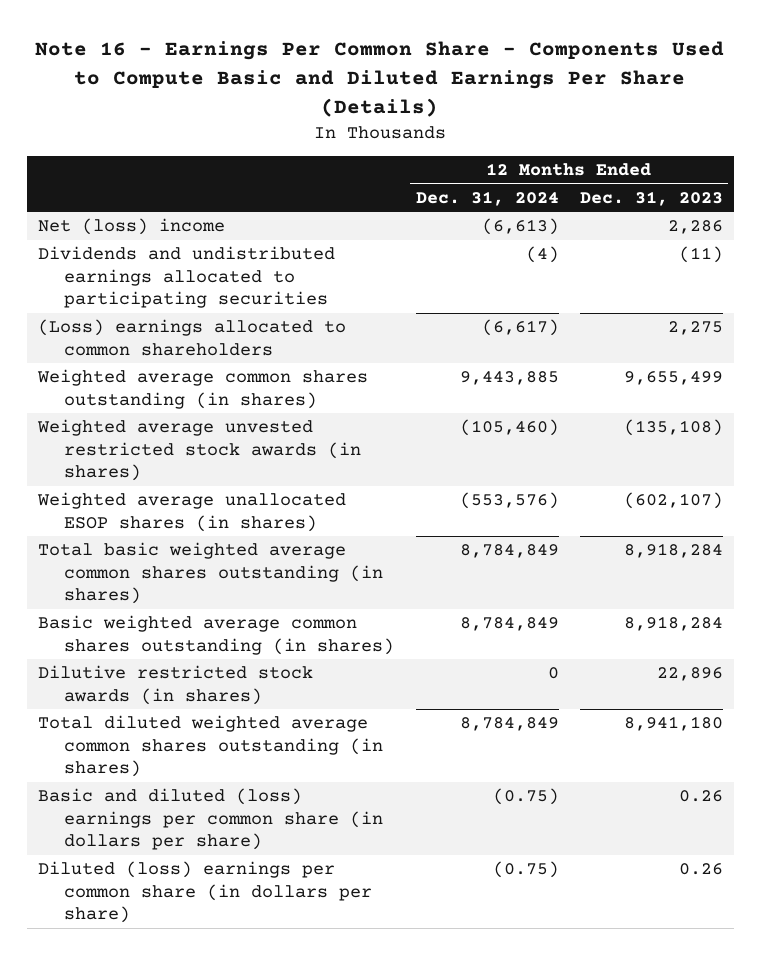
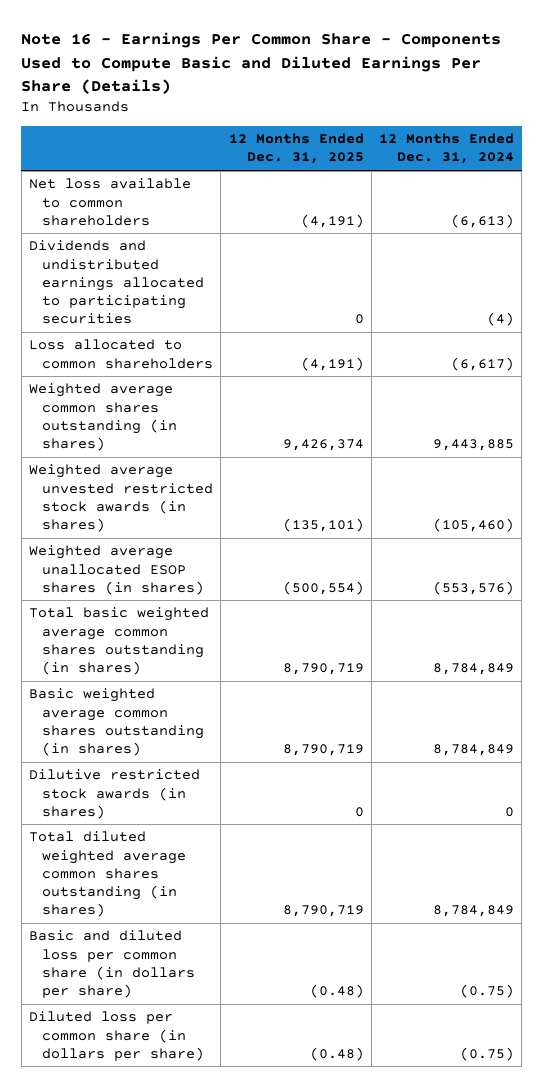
[580,190,724,206] Dec. 31, 2023 -> none
none -> [228,133,364,165] 12 Months Ended Dec. 31, 2025
[37,218,225,236] Net (loss) income -> [28,178,191,226] Net loss available to common shareholders
[37,319,346,356] (Loss) earnings allocated to common shareholders -> [28,339,214,369] Loss allocated to common shareholders
[37,788,384,851] Basic and diluted (loss) earnings per common share (in dollars per share) -> [28,930,196,998] Basic and diluted loss per common share (in dollars per share)
[37,861,373,924] Diluted (loss) earnings per common share (in dollars per share) -> [28,1011,205,1061] Diluted loss per common share (in dollars per share)

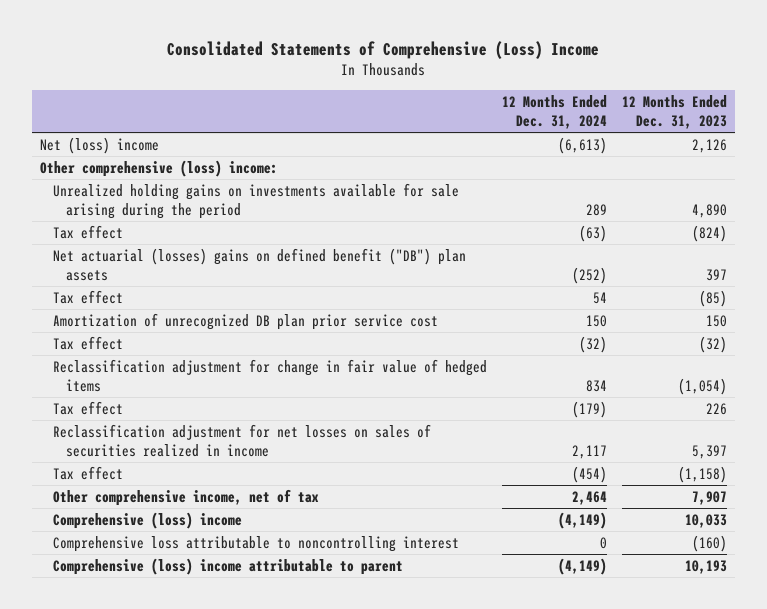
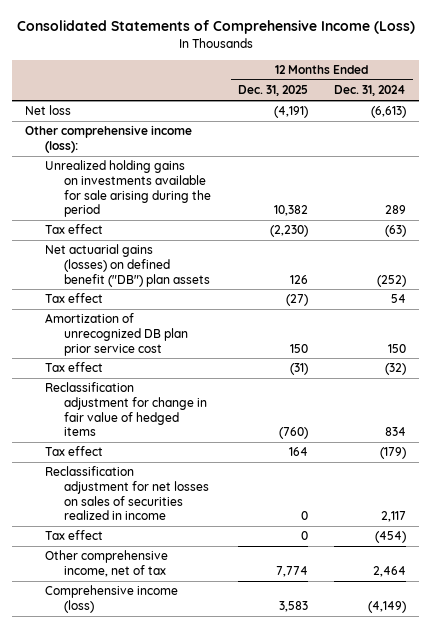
[167,41,600,60] Consolidated Statements of Comprehensive (Loss) Income -> [16,19,415,34] Consolidated Statements of Comprehensive Income (Loss)
[622,94,728,129] 12 Months Ended Dec. 31, 2023 -> none
none -> [237,85,308,97] Dec. 31, 2025
[39,136,159,154] Net (loss) income -> [25,105,72,116] Net loss
[39,159,278,177] Other comprehensive (loss) income: -> [25,125,193,154] Other comprehensive income (loss):
[52,247,466,282] Net actuarial (losses) gains on defined benefit ("DB") plan assets -> [44,244,211,287] Net actuarial gains (losses) on defined benefit ("DB") plan assets
[52,535,459,552] Comprehensive loss attributable to noncontrolling interest -> none
[52,557,403,575] Comprehensive (loss) income attributable to parent -> none
[52,511,242,529] Comprehensive (loss) income -> [44,585,178,614] Comprehensive income (loss)

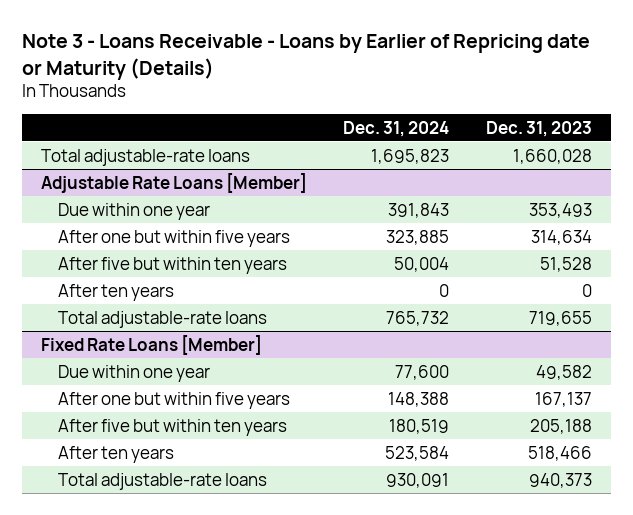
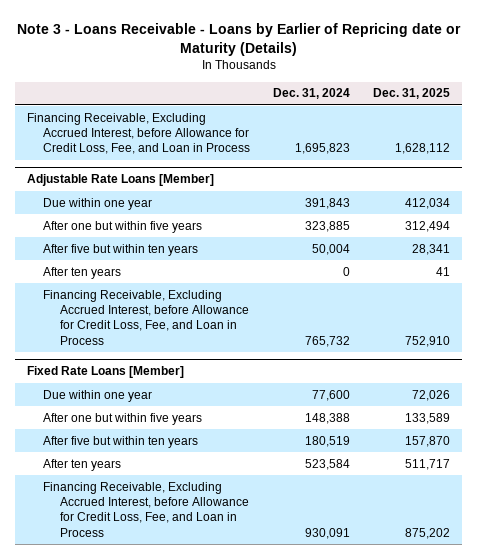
[486,120,593,137] Dec. 31, 2023 -> none
none -> [373,88,451,100] Dec. 31, 2025
[40,148,250,166] Total adjustable-rate loans -> [26,112,251,155] Financing Receivable, Excluding Accrued Interest, before Allowance for Credit Loss, Fee, and Loan in Process
[58,310,268,328] Total adjustable-rate loans -> [43,289,249,345] Financing Receivable, Excluding Accrued Interest, before Allowance for Credit Loss, Fee, and Loan in Process
[58,472,268,490] Total adjustable-rate loans -> [43,481,249,537] Financing Receivable, Excluding Accrued Interest, before Allowance for Credit Loss, Fee, and Loan in Process

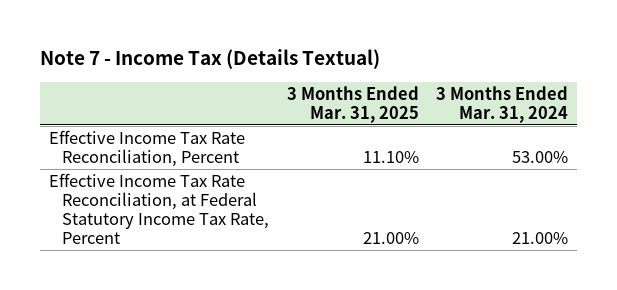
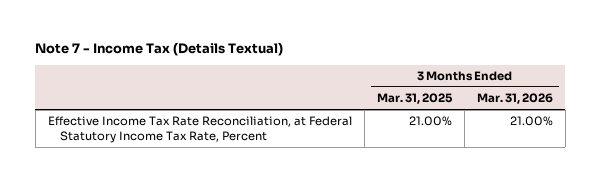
[435,85,568,123] 3 Months Ended Mar. 31, 2024 -> none
none -> [476,93,553,105] Mar. 31, 2026
[48,129,245,168] Effective Income Tax Rate Reconciliation, Percent -> none

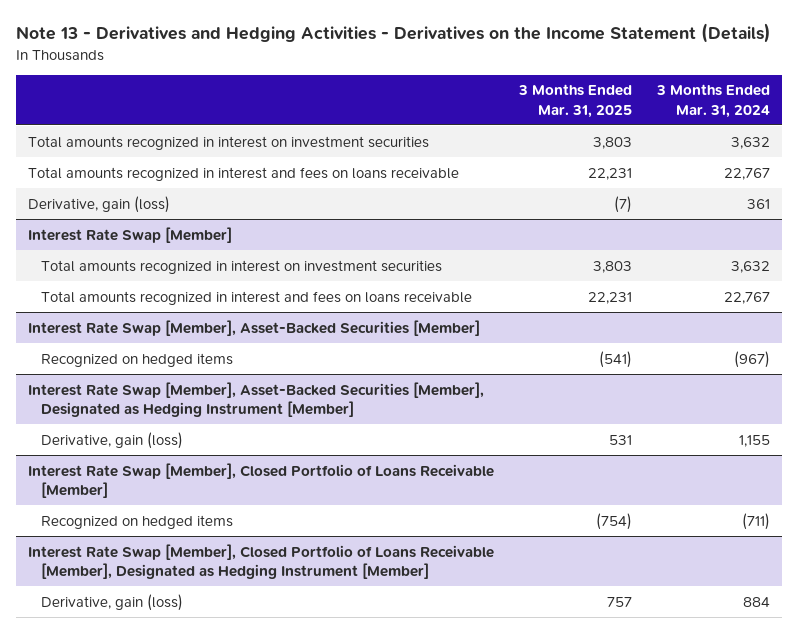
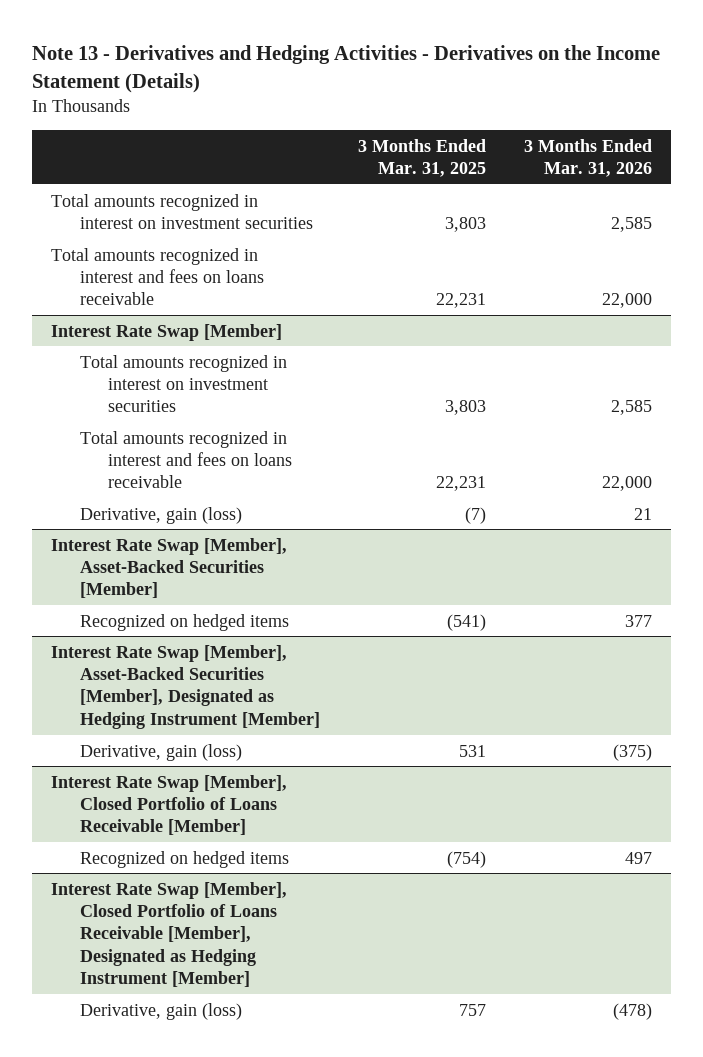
[655,84,770,118] 3 Months Ended Mar. 31, 2024 -> none
none -> [523,138,652,178] 3 Months Ended Mar. 31, 2026
[28,195,171,213] Derivative, gain (loss) -> none
none -> [79,506,242,524] Derivative, gain (loss)

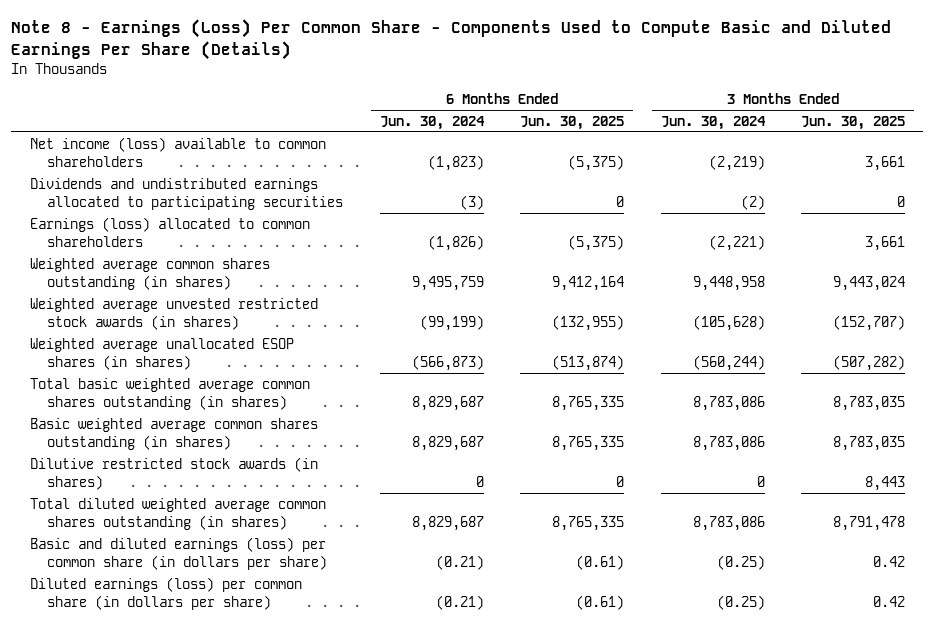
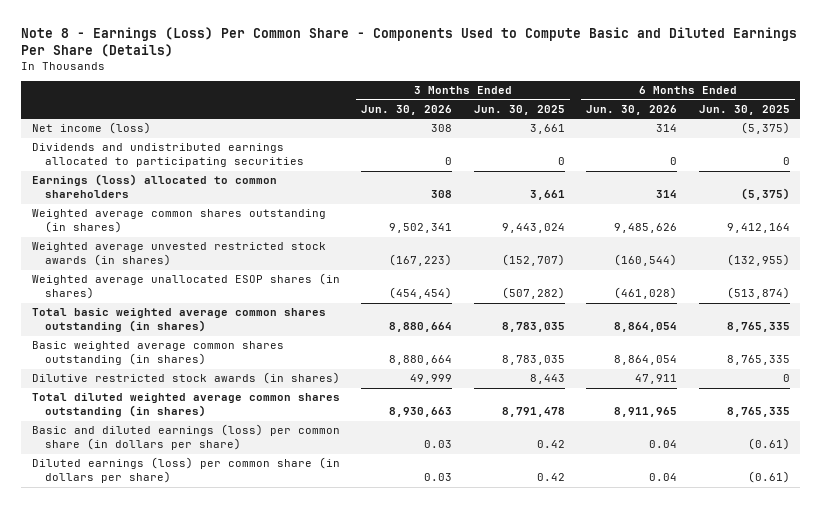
[379,115,485,130] Jun. 30, 2024 -> none
[660,115,766,130] Jun. 30, 2024 -> none
none -> [361,104,453,115] Jun. 30, 2026
none -> [586,104,678,115] Jun. 30, 2026
[29,136,326,167] Net income (loss) available to common shareholders -> [31,122,151,135] Net income (loss)

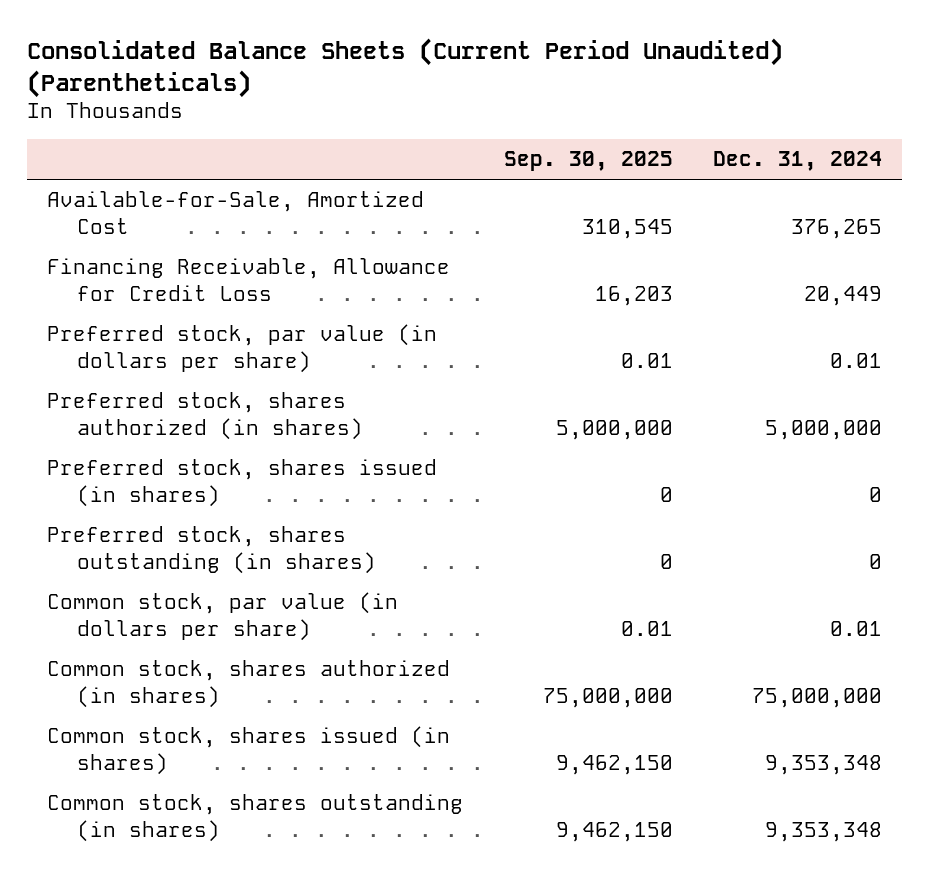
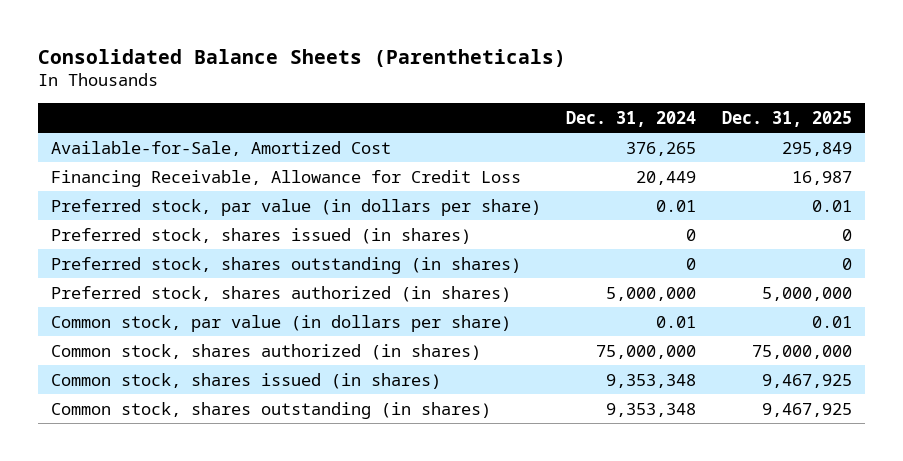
[27,37,784,98] Consolidated Balance Sheets (Current Period Unaudited) (Parentheticals) -> [37,48,566,67] Consolidated Balance Sheets (Parentheticals)
[503,150,673,171] Sep. 30, 2025 -> none
none -> [722,110,853,127] Dec. 31, 2025
[47,392,363,440] Preferred stock, shares authorized (in shares) -> [50,285,511,302] Preferred stock, shares authorized (in shares)

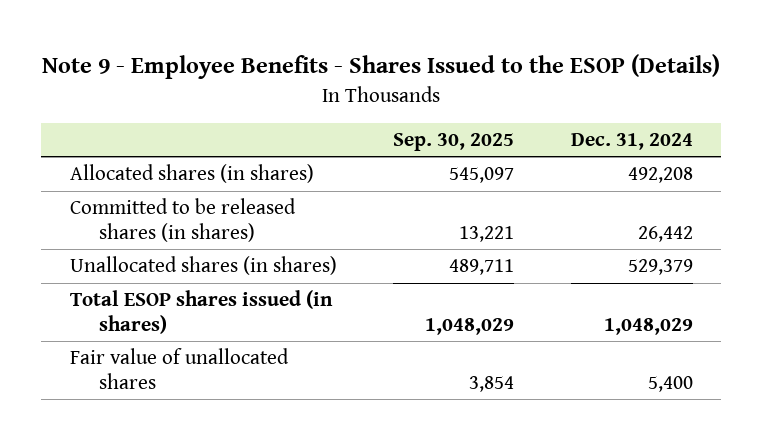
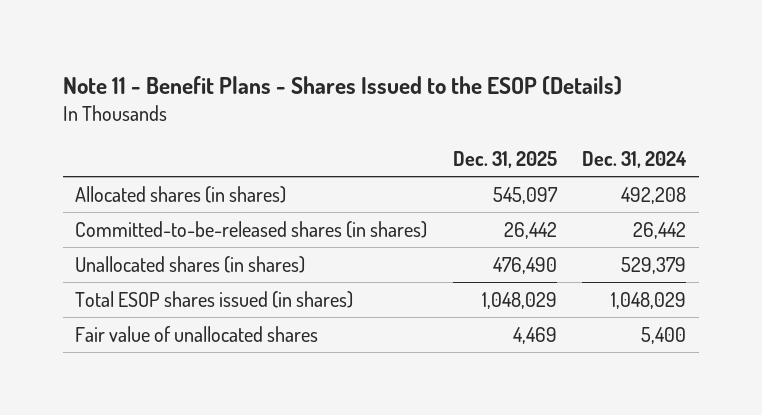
[42,54,721,80] Note 9 - Employee Benefits - Shares Issued to the ESOP (Details) -> [62,75,622,95] Note 11 - Benefit Plans - Shares Issued to the ESOP (Details)
[393,132,515,151] Sep. 30, 2025 -> none
none -> [452,151,557,169] Dec. 31, 2025
[69,198,296,243] Committed to be released shares (in shares) -> [75,221,428,239] Committed-to-be-released shares (in shares)

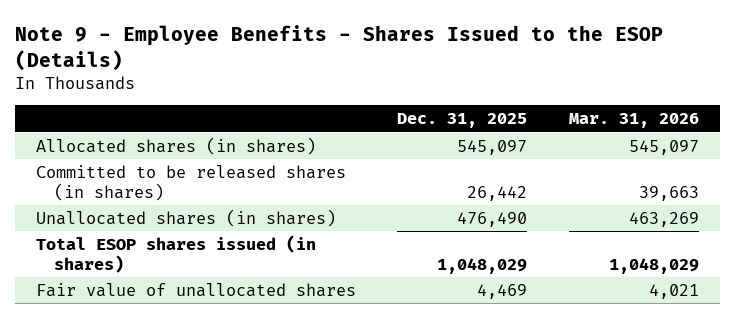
[62,75,622,95] Note 11 - Benefit Plans - Shares Issued to the ESOP (Details) -> [15,25,664,71] Note 9 - Employee Benefits - Shares Issued to the ESOP (Details)
[582,151,688,169] Dec. 31, 2024 -> none
none -> [568,113,699,129] Mar. 31, 2026
[75,221,428,239] Committed-to-be-released shares (in shares) -> [36,164,347,201] Committed to be released shares (in shares)

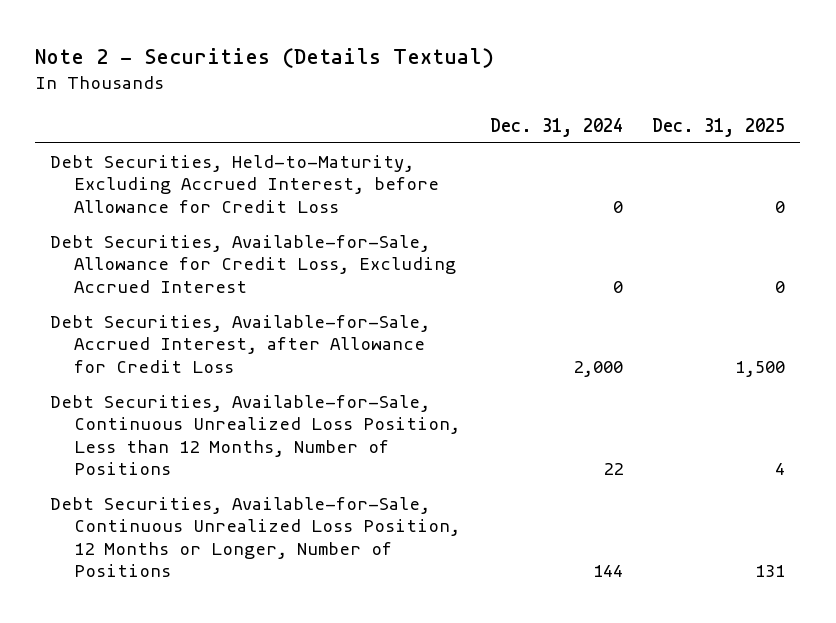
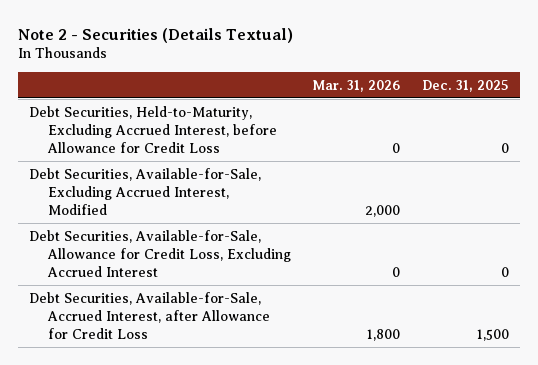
[489,117,623,137] Dec. 31, 2024 -> none
none -> [312,79,401,92] Mar. 31, 2026
none -> [28,167,261,215] Debt Securities, Available-for-Sale, Excluding Accrued Interest, Modified
[50,394,461,476] Debt Securities, Available-for-Sale, Continuous Unrealized Loss Position, Less than 12 Months, Number of Positions -> none
[50,496,461,578] Debt Securities, Available-for-Sale, Continuous Unrealized Loss Position, 12 Months or Longer, Number of Positions -> none

